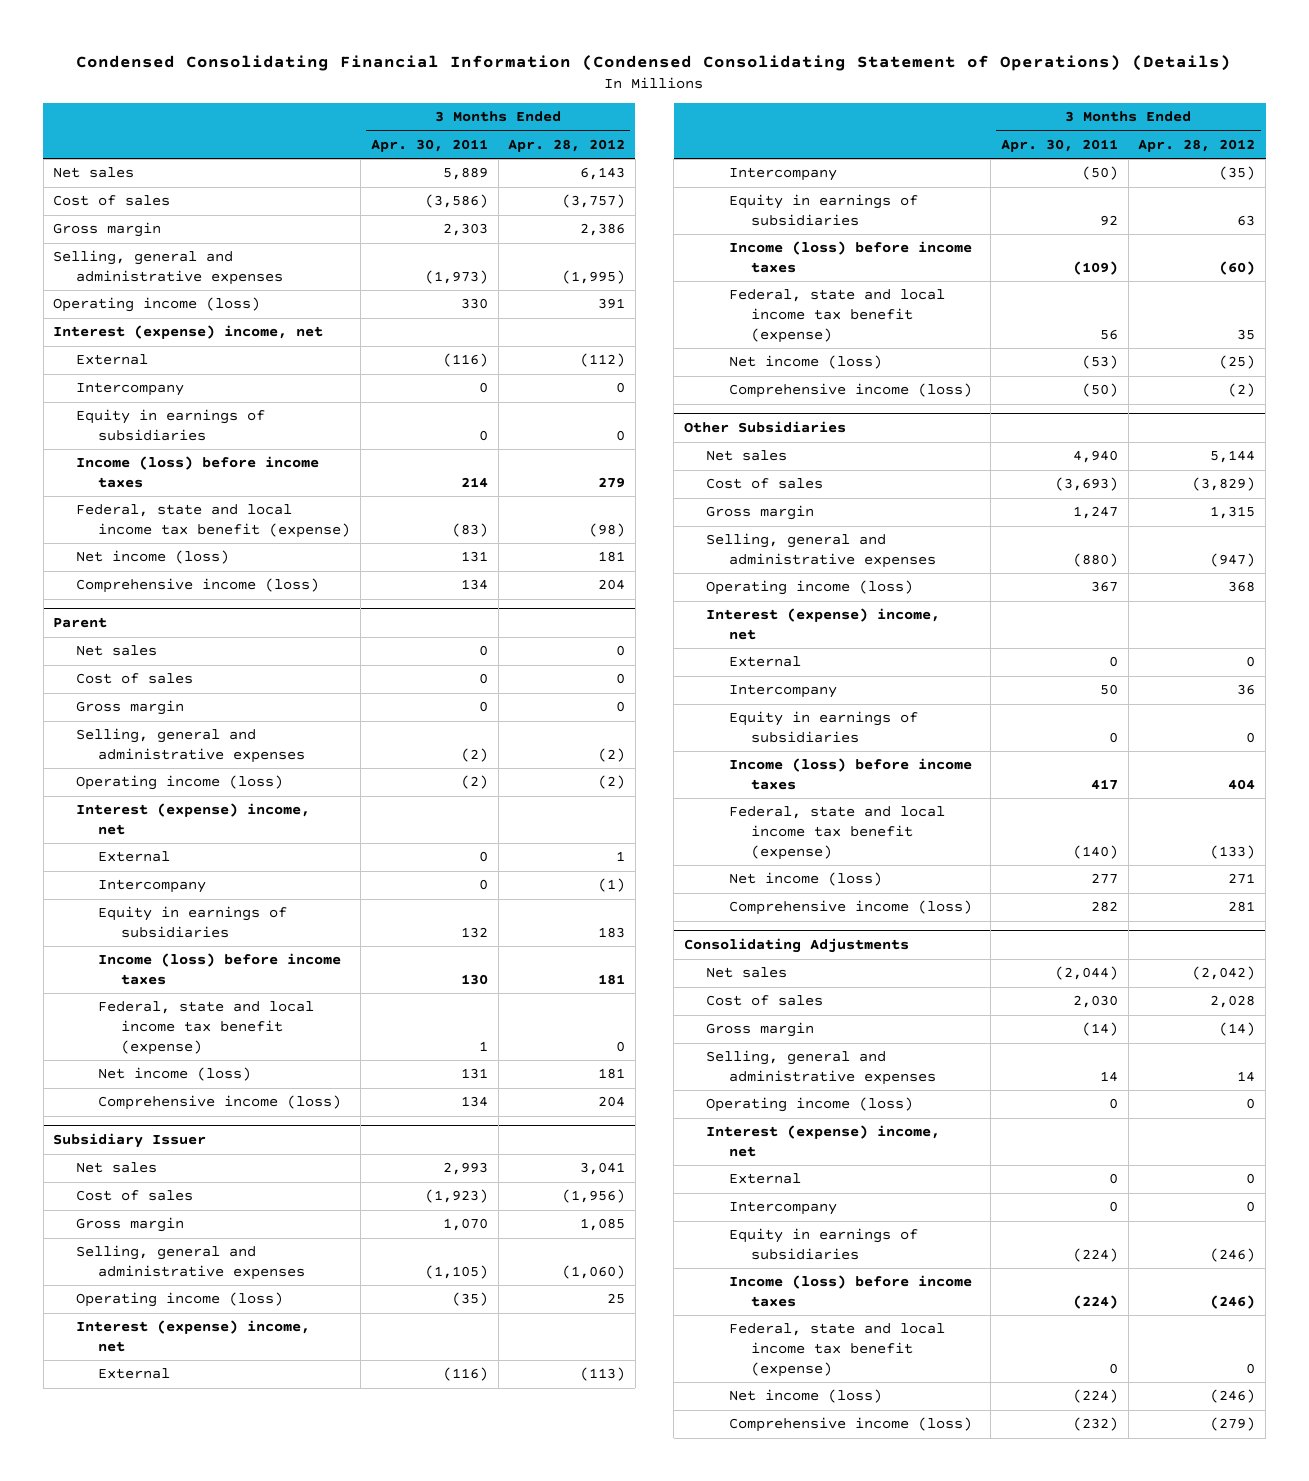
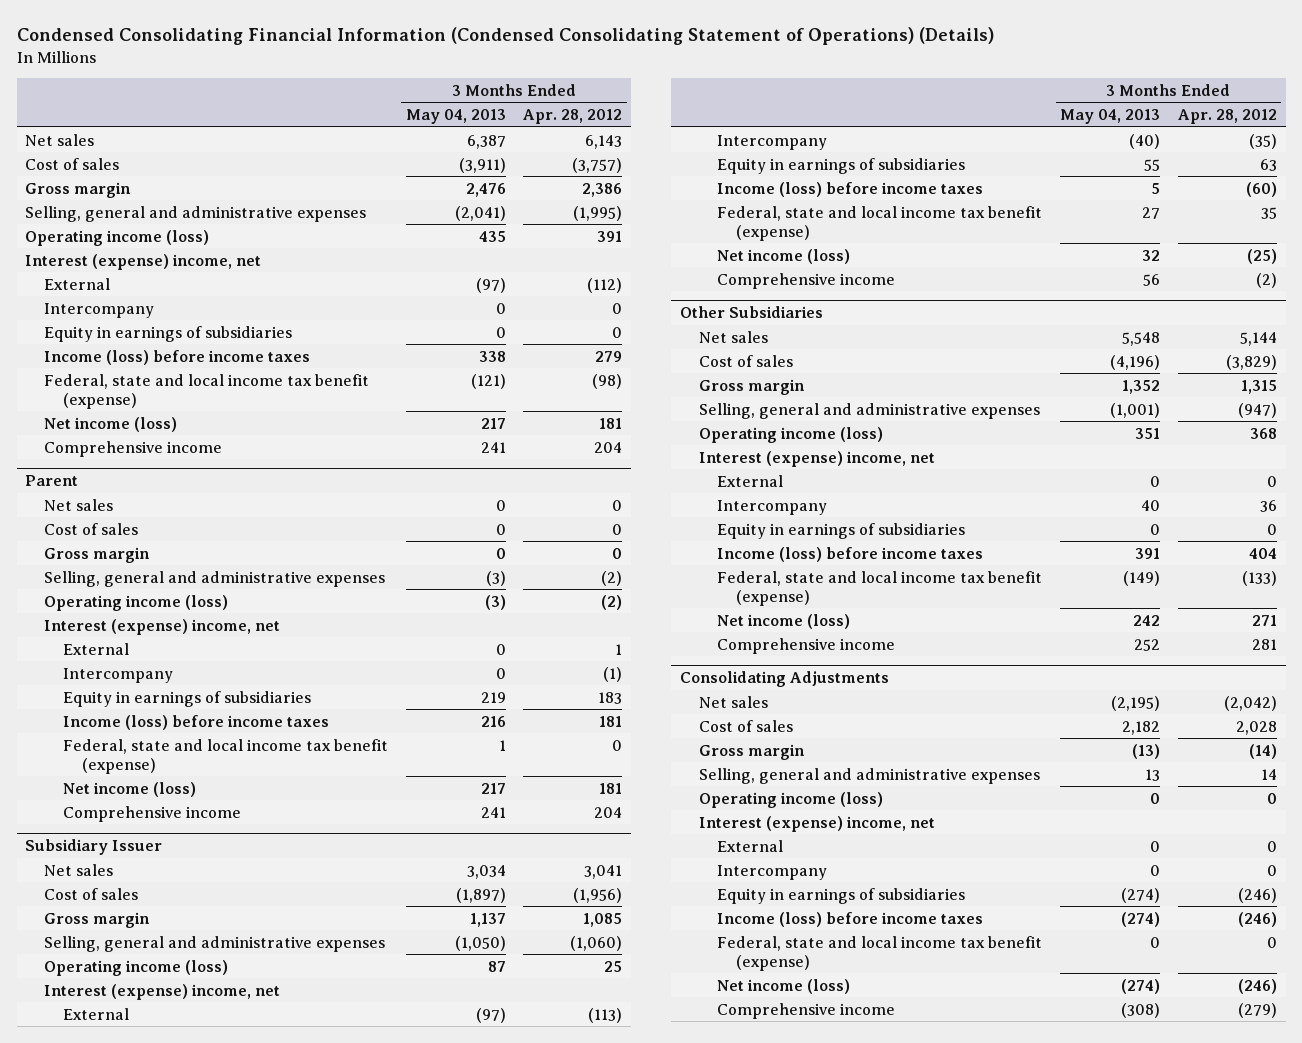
[370,138,488,152] Apr. 30, 2011 -> none
none -> [405,109,506,125] May 04, 2013
[75,578,319,594] Comprehensive income (loss) -> [44,440,223,457] Comprehensive income
[98,1095,342,1111] Comprehensive income (loss) -> [62,805,241,822] Comprehensive income
[728,383,972,399] Comprehensive income (loss) -> [717,272,896,289] Comprehensive income
[728,900,972,916] Comprehensive income (loss) -> [717,637,896,654] Comprehensive income
[728,1417,972,1433] Comprehensive income (loss) -> [717,1002,896,1019] Comprehensive income

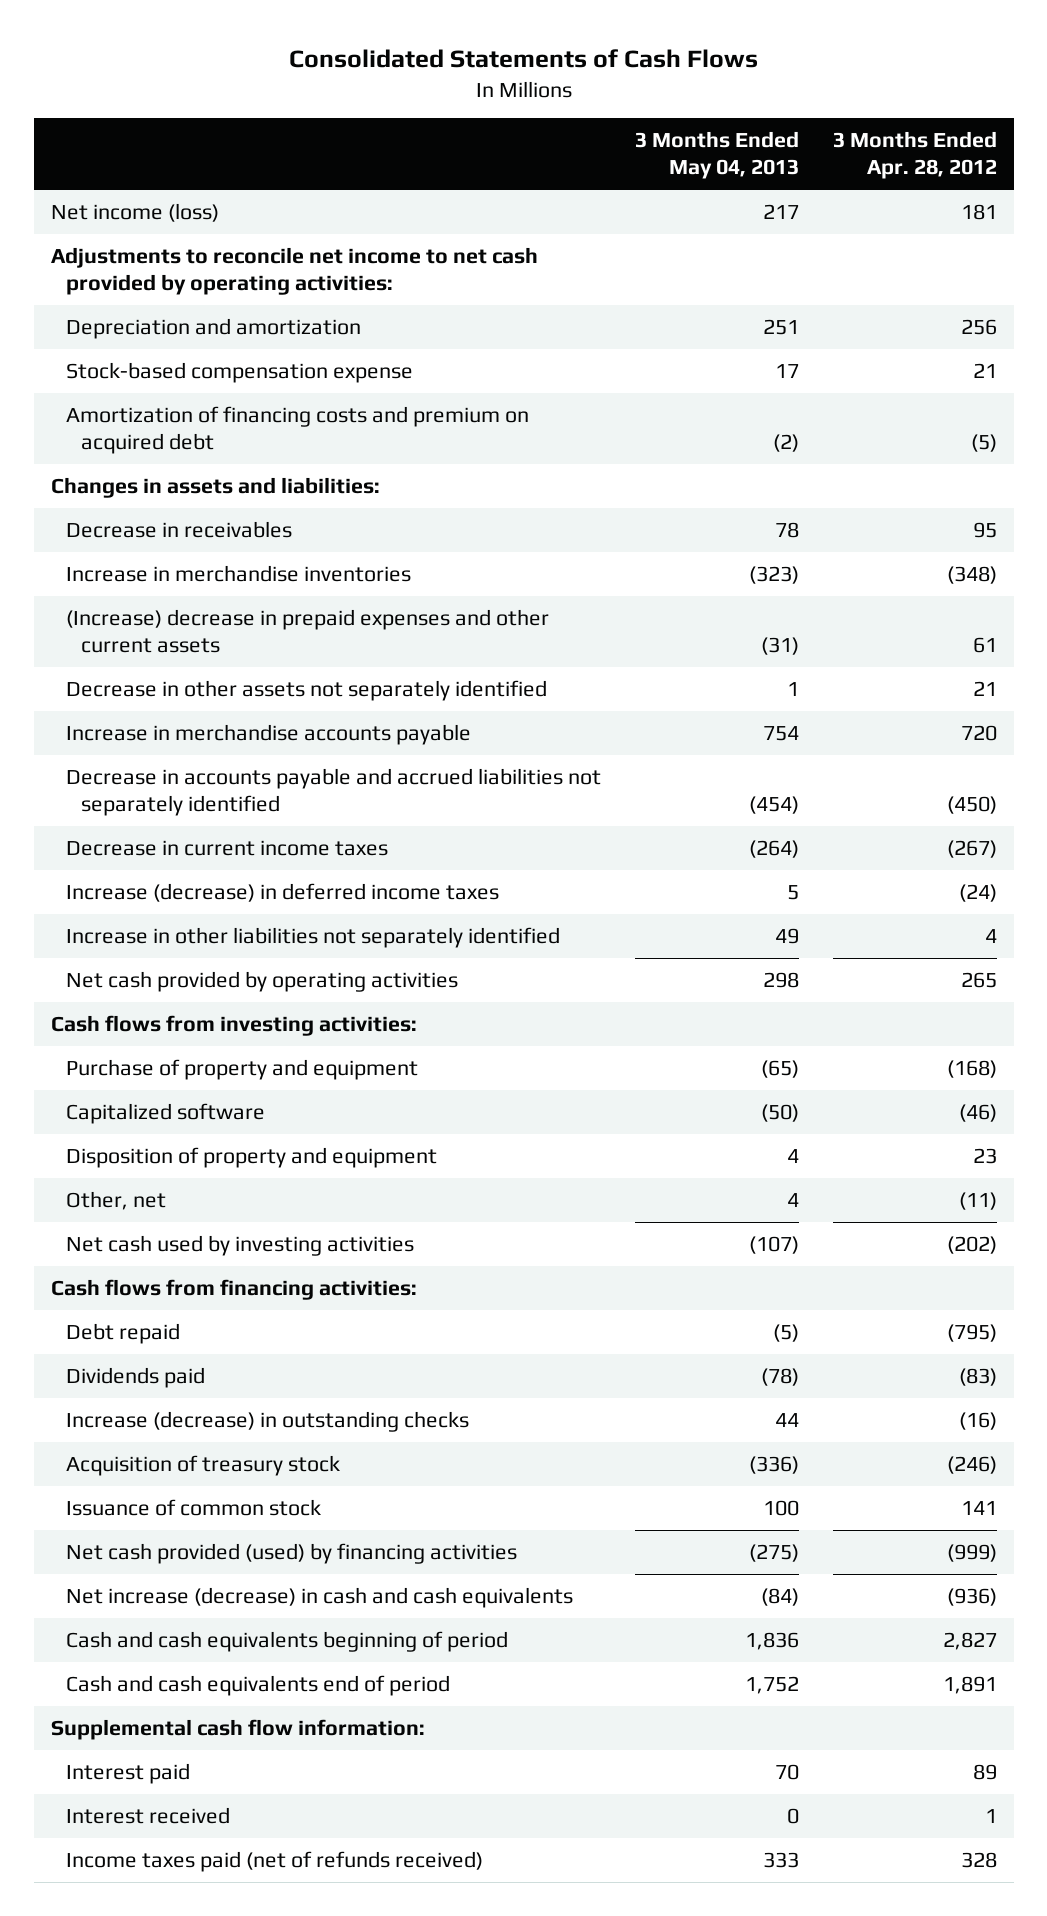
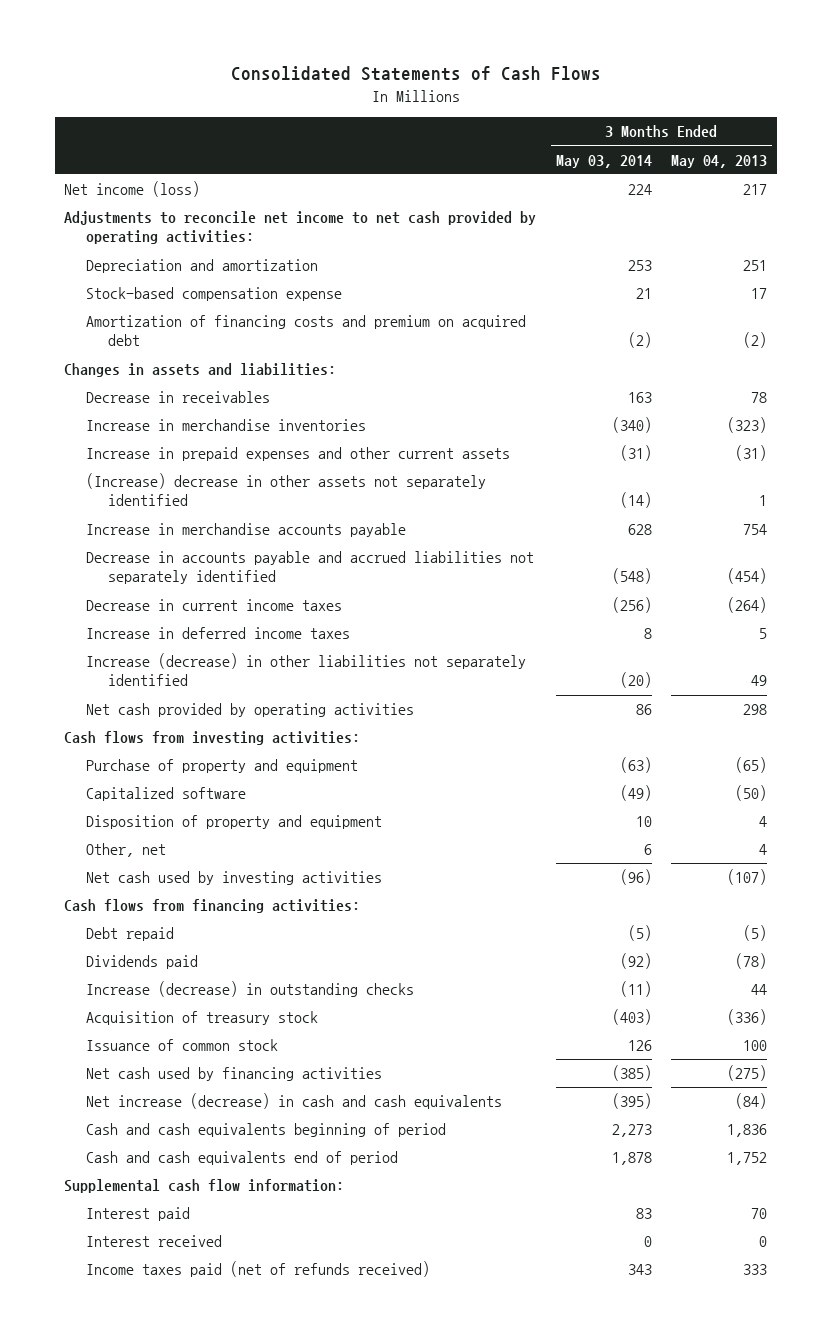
[832,131,997,180] 3 Months Ended Apr. 28, 2012 -> none
none -> [555,154,652,168] May 03, 2014
[65,609,549,654] (Increase) decrease in prepaid expenses and other current assets -> [86,447,511,462] Increase in prepaid expenses and other current assets
[65,680,547,702] Decrease in other assets not separately identified -> [86,473,487,507] (Increase) decrease in other assets not separately identified
[65,883,499,903] Increase (decrease) in deferred income taxes -> [86,627,351,640] Increase in deferred income taxes
[65,927,560,949] Increase in other liabilities not separately identified -> [86,653,527,687] Increase (decrease) in other liabilities not separately identified
[65,1543,517,1565] Net cash provided (used) by financing activities -> [86,1067,383,1082] Net cash used by financing activities

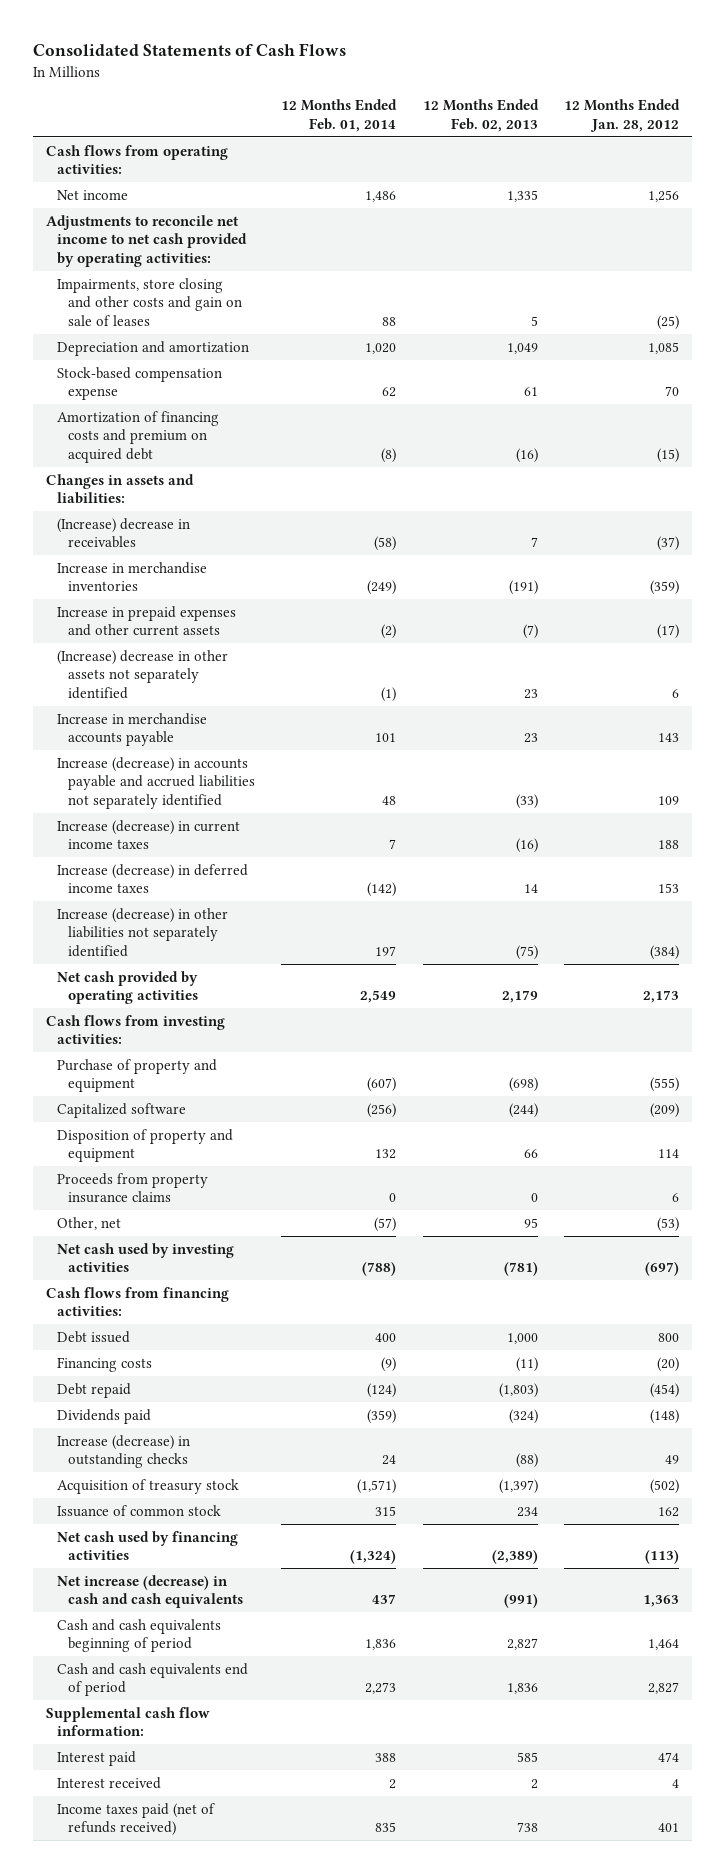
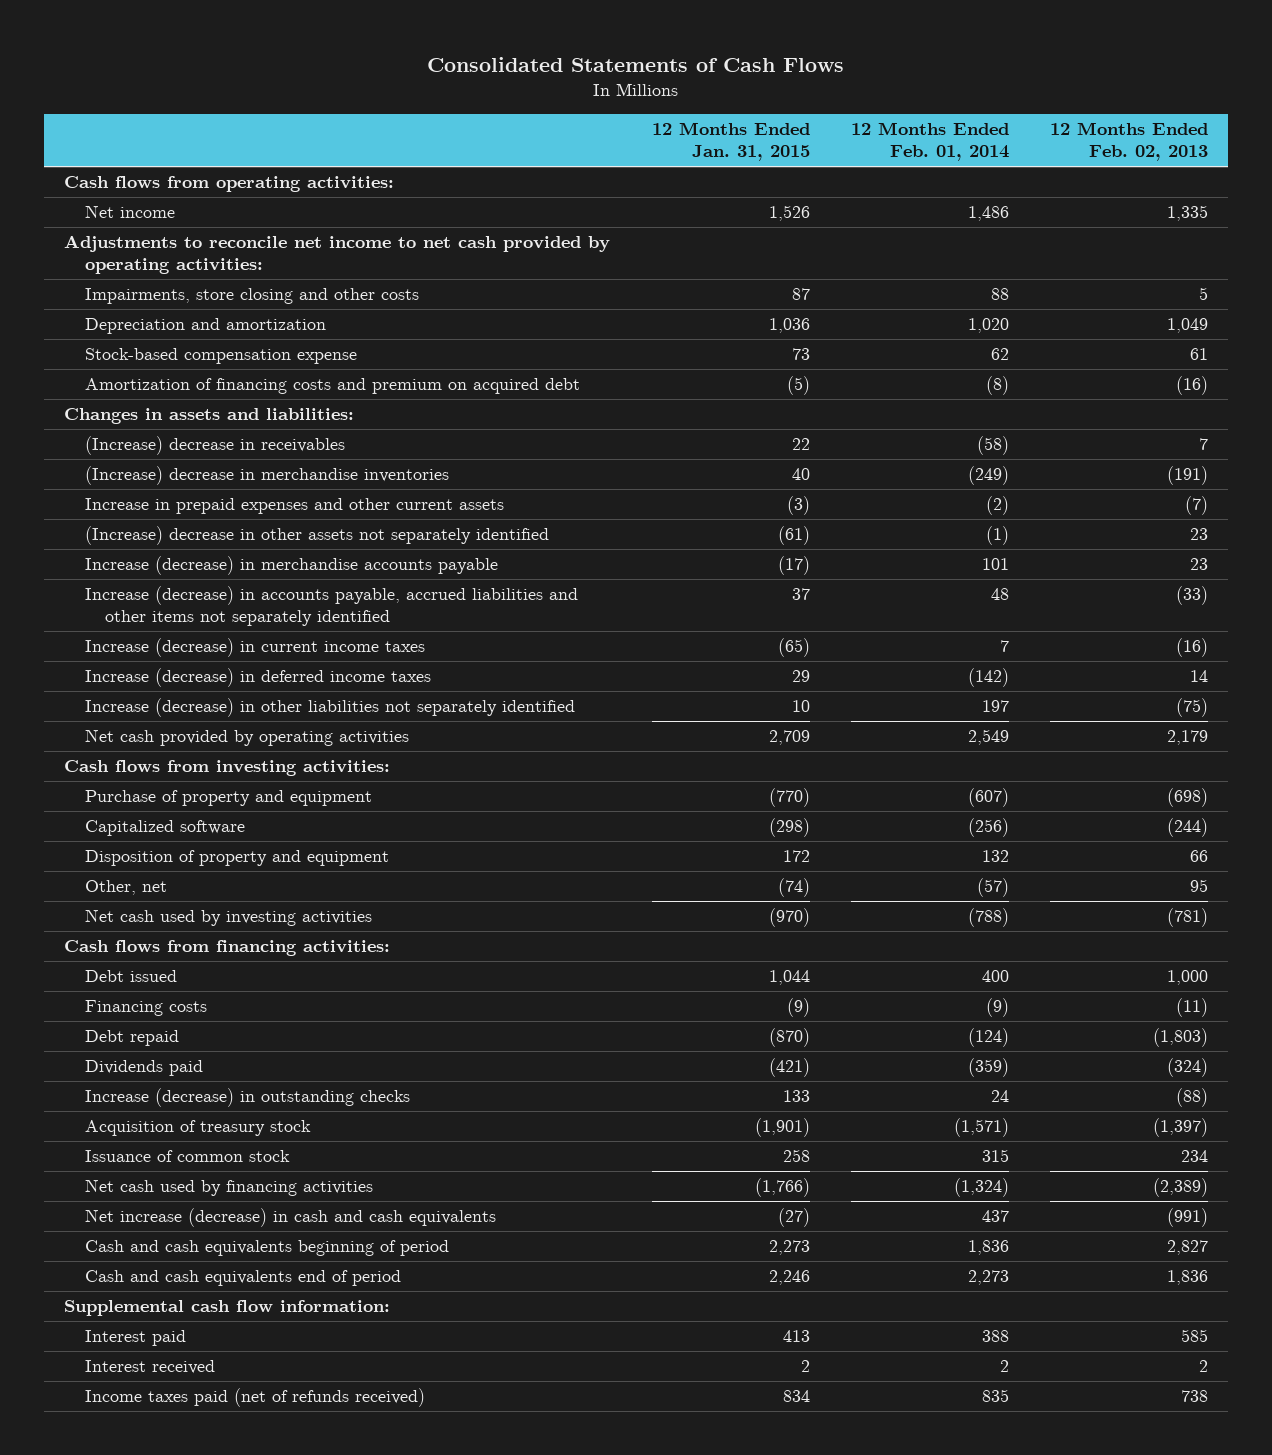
[564,99,681,132] 12 Months Ended Jan. 28, 2012 -> none
none -> [651,122,810,162] 12 Months Ended Jan. 31, 2015
[56,277,242,326] Impairments, store closing and other costs and gain on sale of leases -> [84,288,419,305] Impairments, store closing and other costs
[56,561,207,592] Increase in merchandise inventories -> [84,466,449,486] (Increase) decrease in merchandise inventories
[56,712,207,747] Increase in merchandise accounts payable -> [84,556,498,576] Increase (decrease) in merchandise accounts payable
[56,756,255,809] Increase (decrease) in accounts payable and accrued liabilities not separately identified -> [84,586,578,627] Increase (decrease) in accounts payable, accrued liabilities and other items not separately identified
[56,1172,208,1204] Proceeds from property insurance claims -> none

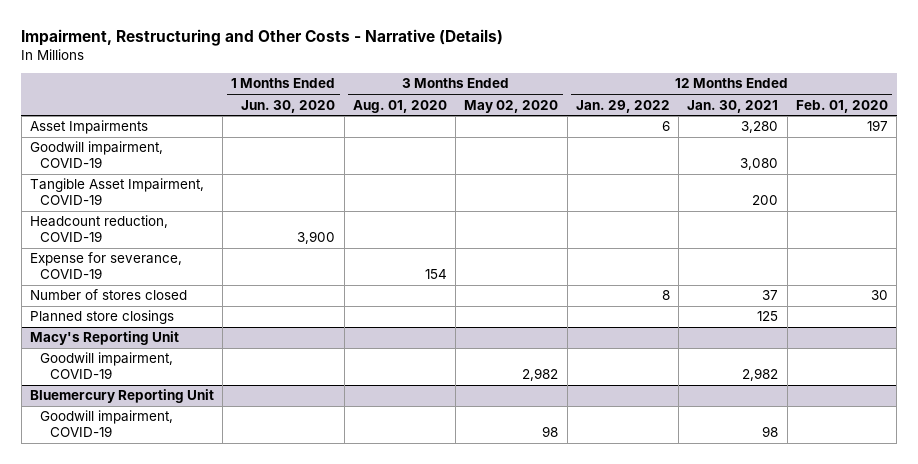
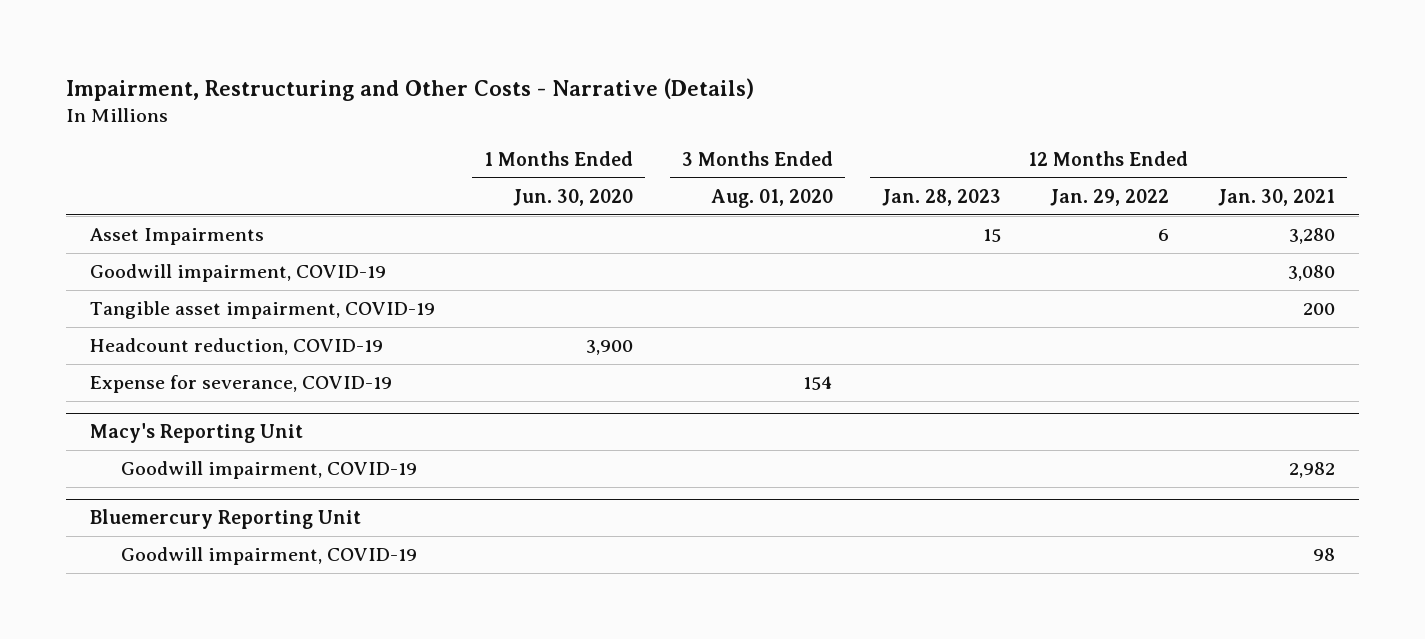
[464,99,559,113] May 02, 2020 -> none
[795,99,888,113] Feb. 01, 2020 -> none
none -> [882,188,1002,206] Jan. 28, 2023
[29,178,204,205] Tangible Asset Impairment, COVID-19 -> [90,301,436,320] Tangible asset impairment, COVID-19
[29,289,187,301] Number of stores closed -> none
[29,310,174,325] Planned store closings -> none

